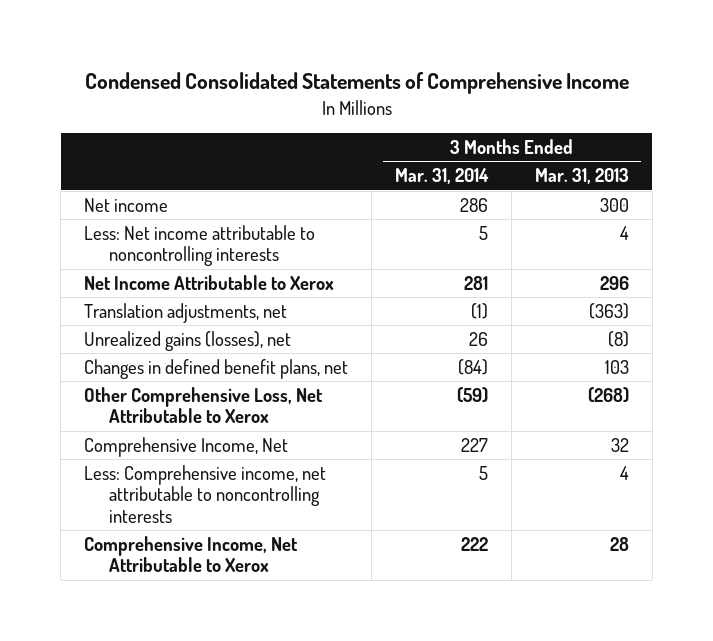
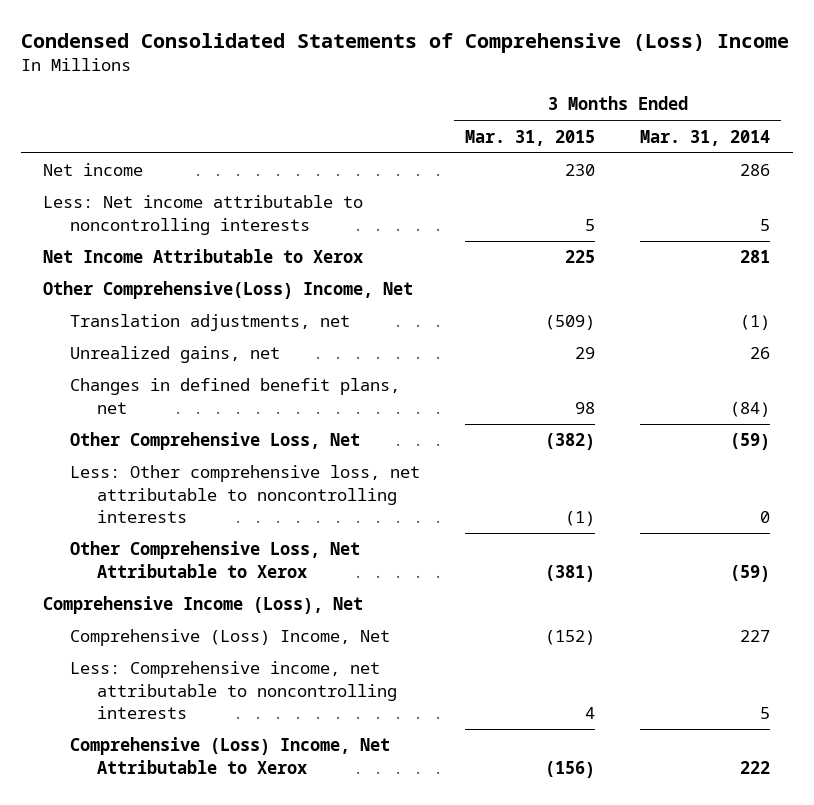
[84,72,629,95] Condensed Consolidated Statements of Comprehensive Income -> [20,32,789,53] Condensed Consolidated Statements of Comprehensive (Loss) Income
[534,168,629,185] Mar. 31, 2013 -> none
none -> [465,129,596,146] Mar. 31, 2015
none -> [43,281,414,300] Other Comprehensive(Loss) Income, Net
[84,330,292,351] Unrealized gains (losses), net -> [69,346,280,364] Unrealized gains, net
none -> [69,432,360,451] Other Comprehensive Loss, Net
none -> [69,465,420,523] Less: Other comprehensive loss, net attributable to noncontrolling interests
none -> [43,596,364,615] Comprehensive Income (Loss), Net
[84,436,289,457] Comprehensive Income, Net -> [69,629,390,647] Comprehensive (Loss) Income, Net
[84,535,299,573] Comprehensive Income, Net Attributable to Xerox -> [69,737,390,774] Comprehensive (Loss) Income, Net Attributable to Xerox

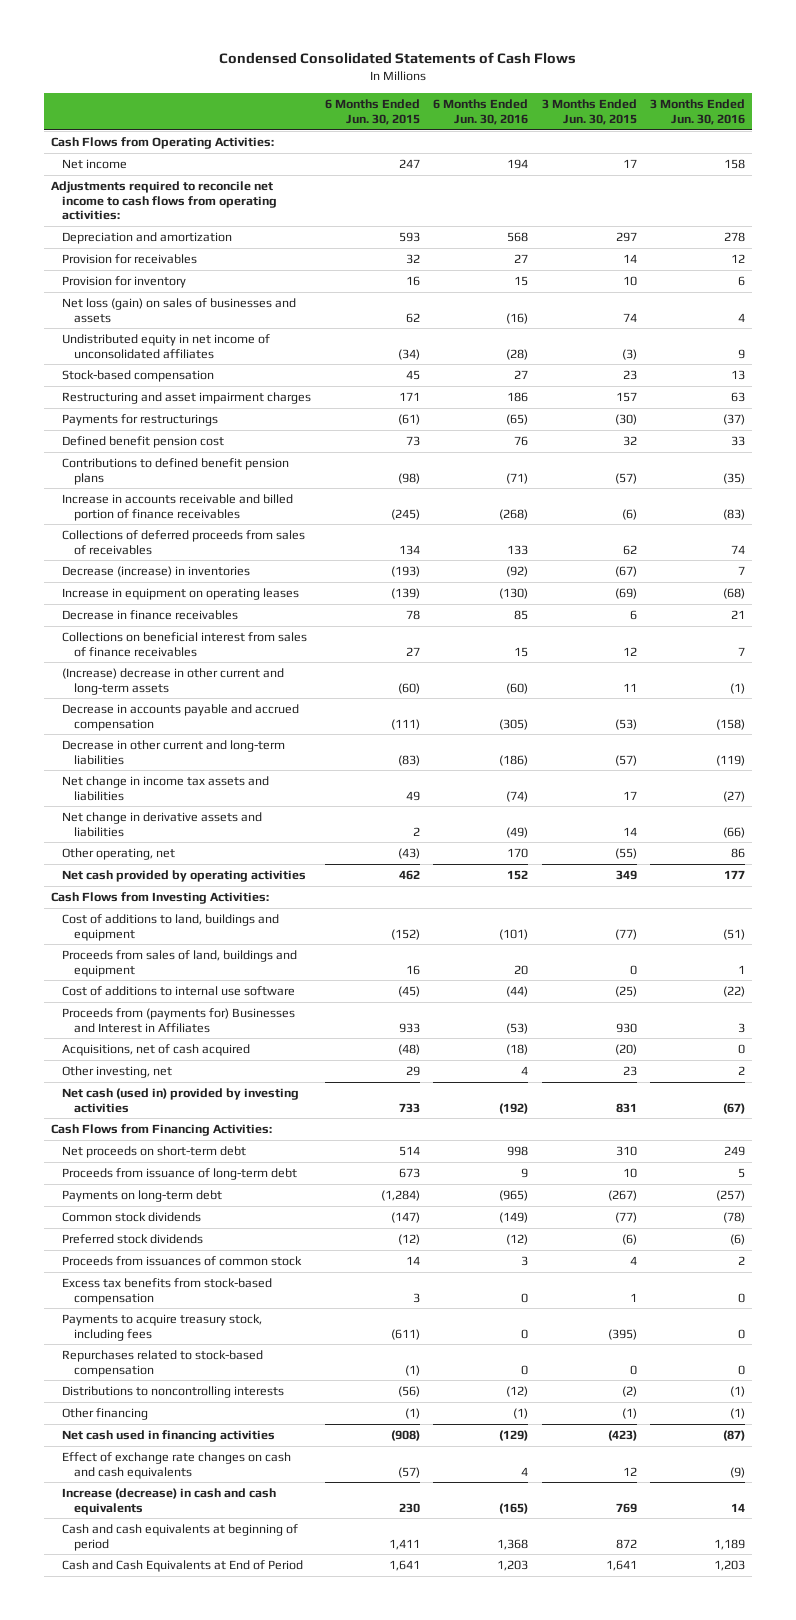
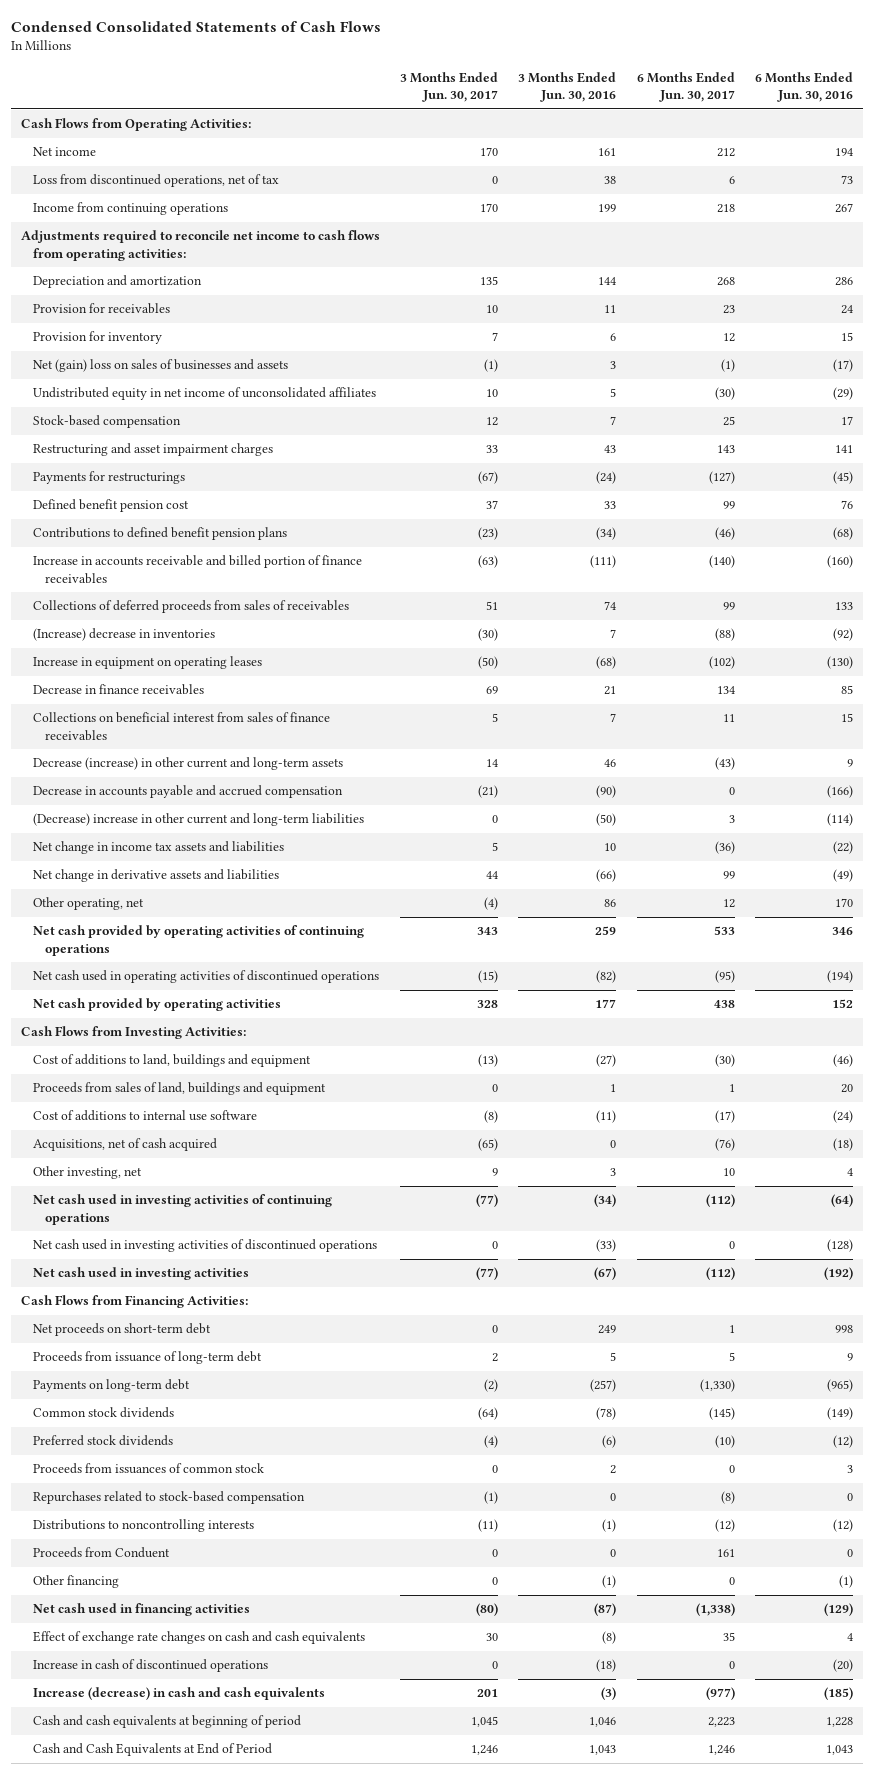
[324,99,420,125] 6 Months Ended Jun. 30, 2015 -> none
[541,99,637,125] 3 Months Ended Jun. 30, 2015 -> none
none -> [400,71,499,103] 3 Months Ended Jun. 30, 2017
none -> [636,71,735,103] 6 Months Ended Jun. 30, 2017
[724,159,746,170] 158 -> [598,148,617,157] 161
none -> [33,174,280,188] Loss from discontinued operations, net of tax
none -> [33,202,229,216] Income from continuing operations
[507,232,529,243] 568 -> [834,277,853,287] 286
[724,232,746,243] 278 -> [598,277,617,286] 144
[514,254,529,264] 27 -> [840,305,853,315] 24
[731,254,746,264] 12 -> [604,305,617,314] 11
[62,298,297,323] Net loss (gain) on sales of businesses and assets -> [33,359,289,373] Net (gain) loss on sales of businesses and assets
[506,312,529,324] (16) -> [832,359,853,373] (17)
[738,312,746,322] 4 -> [610,361,617,370] 3
[506,348,529,360] (28) -> [832,387,853,401] (29)
[738,348,746,359] 9 -> [610,388,617,398] 5
[514,370,529,380] 27 -> [840,416,853,426] 17
[731,370,746,381] 13 -> [610,416,617,426] 7
[507,392,529,403] 186 -> [834,445,853,454] 141
[731,392,746,403] 63 -> [604,445,617,454] 43
[506,414,529,426] (65) -> [832,471,853,485] (45)
[723,414,746,426] (37) -> [596,471,617,485] (24)
[506,472,529,484] (71) -> [832,527,853,541] (68)
[723,472,746,484] (35) -> [596,527,617,541] (34)
[499,508,529,520] (268) -> [826,555,853,569] (160)
[723,508,746,520] (83) -> [590,555,617,569] (111)
[62,566,251,578] Decrease (increase) in inventories -> [33,628,216,642] (Increase) decrease in inventories
[62,668,285,695] (Increase) decrease in other current and long-term assets -> [33,757,344,771] Decrease (increase) in other current and long-term assets
[506,682,529,694] (60) -> [846,759,853,768] 9
[730,682,746,694] (1) -> [604,759,617,768] 46
[499,718,529,730] (305) -> [826,785,853,799] (166)
[716,718,746,730] (158) -> [596,785,617,799] (90)
[62,740,286,765] Decrease in other current and long-term liabilities -> [33,813,365,827] (Decrease) increase in other current and long-term liabilities
[499,754,529,766] (186) -> [826,813,853,827] (114)
[716,754,746,766] (119) -> [596,813,617,827] (50)
[506,790,529,802] (74) -> [832,841,853,855] (22)
[723,790,746,802] (27) -> [604,843,617,852] 10
none -> [33,925,365,956] Net cash provided by operating activities of continuing operations
none -> [33,970,380,984] Net cash used in operating activities of discontinued operations
[499,928,529,940] (101) -> [832,1054,853,1068] (46)
[723,928,746,940] (51) -> [596,1054,617,1068] (27)
[62,1008,296,1033] Proceeds from (payments for) Businesses and Interest in Affiliates -> none
[506,986,529,998] (44) -> [832,1110,853,1124] (24)
[723,986,746,998] (22) -> [596,1110,617,1124] (11)
[738,1066,746,1076] 2 -> [610,1168,617,1177] 3
[62,1088,300,1113] Net cash (used in) provided by investing activities -> [33,1194,333,1225] Net cash used in investing activities of continuing operations
[499,1102,529,1114] (192) -> [830,1194,853,1208] (64)
[723,1102,746,1114] (67) -> [594,1194,617,1208] (34)
none -> [33,1239,378,1253] Net cash used in investing activities of discontinued operations
none -> [33,1267,250,1281] Net cash used in investing activities
[62,1278,273,1305] Excess tax benefits from stock-based compensation -> none
[62,1314,263,1341] Payments to acquire treasury stock, including fees -> none
none -> [33,1547,171,1559] Proceeds from Conduent
[730,1466,746,1478] (9) -> [602,1631,617,1645] (8)
none -> [33,1659,269,1673] Increase in cash of discontinued operations
[499,1502,529,1514] (165) -> [823,1687,853,1701] (185)
[731,1502,746,1512] 14 -> [601,1687,617,1701] (3)
[497,1538,529,1550] 1,368 -> [825,1717,853,1728] 1,228
[714,1538,746,1550] 1,189 -> [589,1717,617,1728] 1,046
[497,1560,529,1572] 1,203 -> [825,1745,853,1756] 1,043
[714,1560,746,1572] 1,203 -> [589,1745,617,1756] 1,043

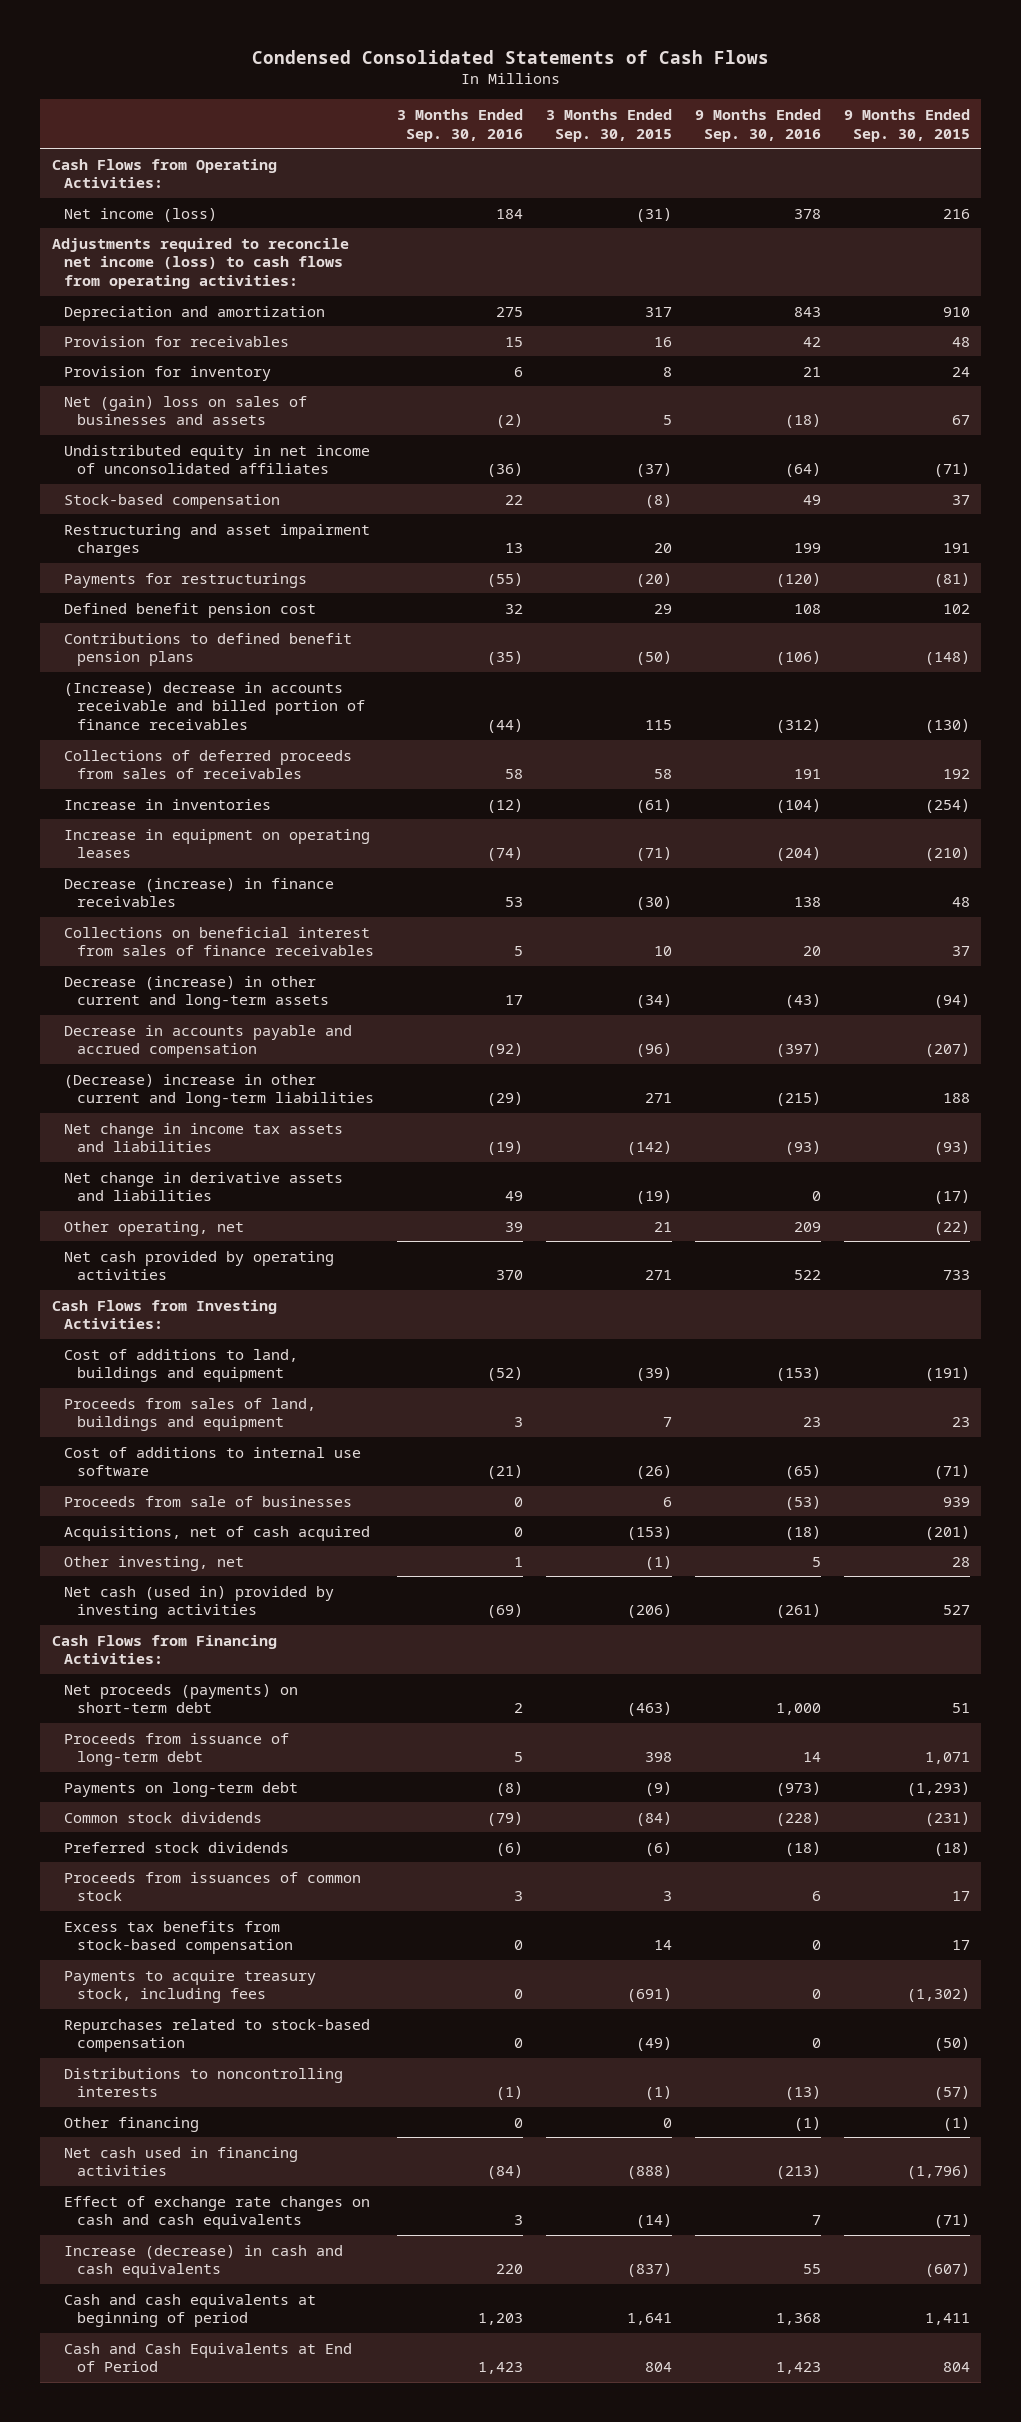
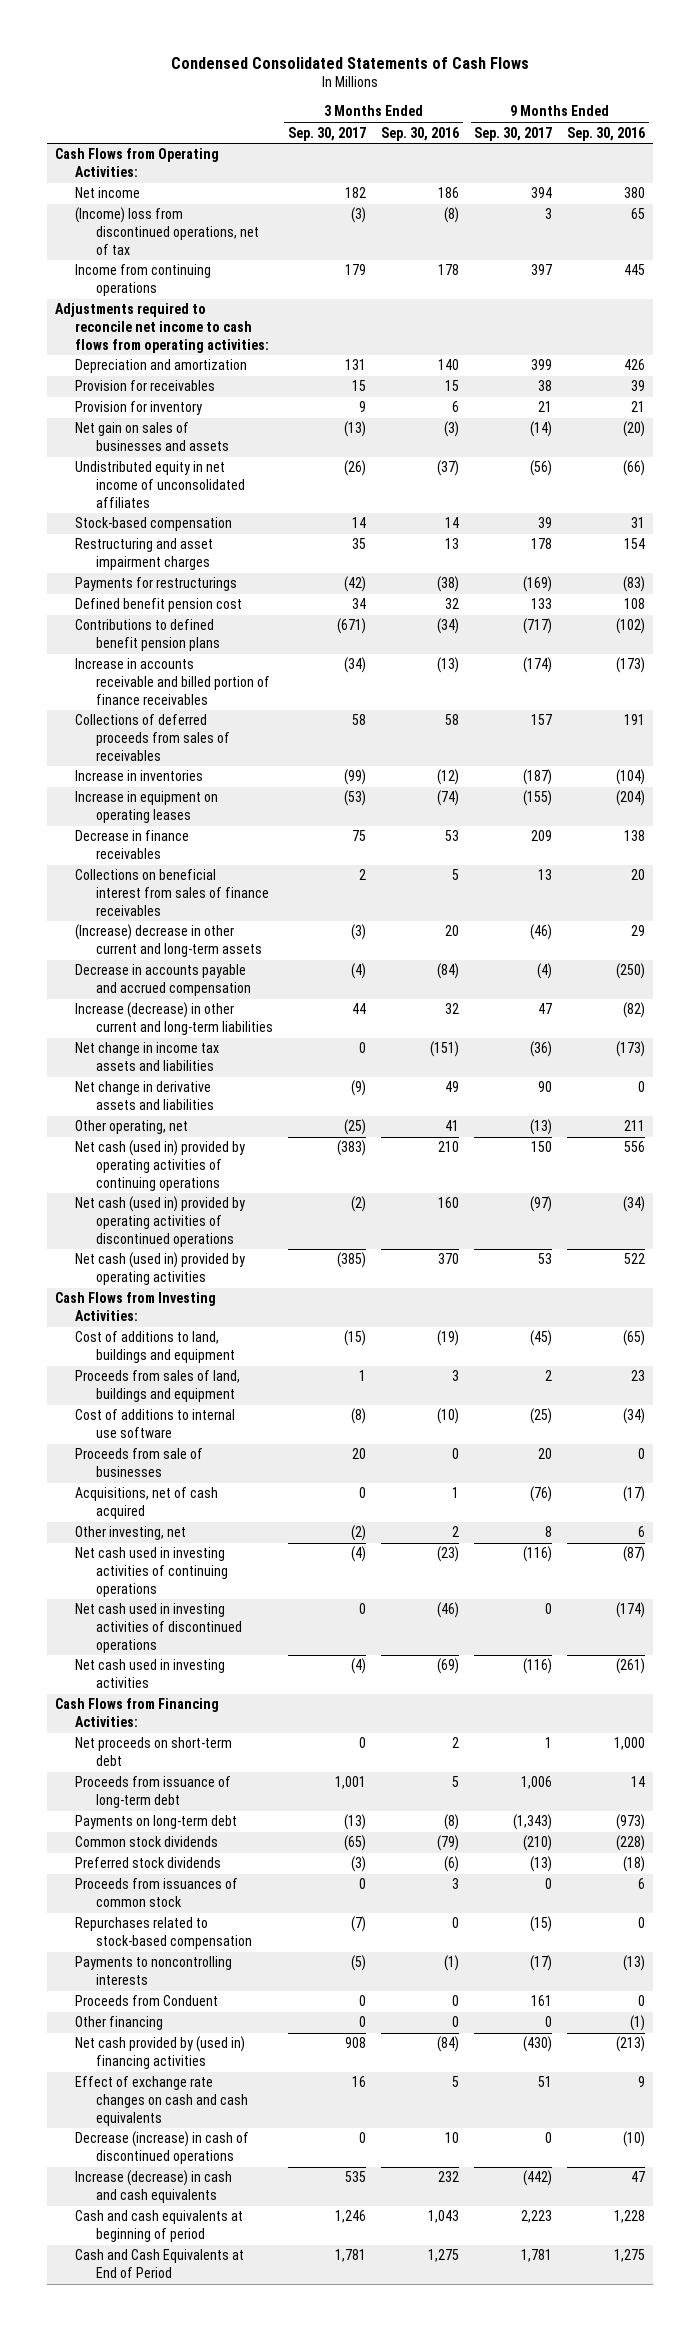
[545,108,672,142] 3 Months Ended Sep. 30, 2015 -> none
[843,108,970,142] 9 Months Ended Sep. 30, 2015 -> none
none -> [288,126,367,141] Sep. 30, 2017
none -> [474,126,553,141] Sep. 30, 2017
[64,207,218,222] Net income (loss) -> [75,187,141,199] Net income
[495,208,523,219] 184 -> [438,187,460,199] 186
[793,208,821,219] 378 -> [624,187,646,199] 380
none -> [75,207,260,255] (Income) loss from discontinued operations, net of tax
none -> [75,264,212,296] Income from continuing operations
[51,237,349,289] Adjustments required to reconcile net income (loss) to cash flows from operating activities: -> [54,303,270,353] Adjustments required to reconcile net income to cash flows from operating activities:
[495,306,523,317] 275 -> [438,359,460,371] 140
[793,306,821,317] 843 -> [624,359,646,371] 426
[802,336,821,347] 42 -> [631,380,646,392] 39
[64,395,308,426] Net (gain) loss on sales of businesses and assets -> [75,422,230,451] Net gain on sales of businesses and assets
[495,414,523,429] (2) -> [444,421,460,438] (3)
[784,414,821,429] (18) -> [623,421,646,438] (20)
[486,463,523,478] (36) -> [437,460,460,477] (37)
[784,463,821,478] (64) -> [623,460,646,477] (66)
[504,494,523,505] 22 -> [445,517,460,529] 14
[802,494,821,505] 49 -> [631,517,646,529] 31
[793,543,821,554] 199 -> [624,538,646,550] 154
[486,572,523,587] (55) -> [437,576,460,593] (38)
[775,572,821,587] (120) -> [623,576,646,593] (83)
[486,651,523,666] (35) -> [437,618,460,635] (34)
[775,651,821,666] (106) -> [616,618,646,635] (102)
[64,681,365,730] (Increase) decrease in accounts receivable and billed portion of finance receivables -> [75,658,271,705] Increase in accounts receivable and billed portion of finance receivables
[486,718,523,733] (44) -> [437,657,460,674] (13)
[775,718,821,733] (312) -> [616,657,646,674] (173)
[64,877,335,908] Decrease (increase) in finance receivables -> [75,830,190,859] Decrease in finance receivables
[64,975,329,1010] Decrease (increase) in other current and long-term assets -> [75,924,263,957] (Increase) decrease in other current and long-term assets
[504,995,523,1006] 17 -> [445,925,460,937] 20
[784,994,821,1009] (43) -> [631,925,646,937] 29
[486,1043,523,1058] (92) -> [437,963,460,980] (84)
[775,1043,821,1058] (397) -> [616,963,646,980] (250)
[64,1073,374,1108] (Decrease) increase in other current and long-term liabilities -> [75,1002,274,1035] Increase (decrease) in other current and long-term liabilities
[486,1092,523,1107] (29) -> [445,1003,460,1015] 32
[775,1092,821,1107] (215) -> [623,1002,646,1019] (82)
[486,1141,523,1156] (19) -> [430,1041,460,1058] (151)
[784,1141,821,1156] (93) -> [616,1041,646,1058] (173)
[504,1221,523,1232] 39 -> [445,1120,460,1132] 41
[793,1221,821,1232] 209 -> [624,1120,646,1132] 211
[64,1250,335,1281] Net cash provided by operating activities -> [75,1140,246,1191] Net cash (used in) provided by operating activities of continuing operations
[495,1270,523,1281] 370 -> [438,1141,460,1153] 210
[793,1270,821,1281] 522 -> [624,1141,646,1153] 556
none -> [75,1196,246,1247] Net cash (used in) provided by operating activities of discontinued operations
none -> [75,1252,246,1285] Net cash (used in) provided by operating activities
[486,1367,523,1382] (52) -> [437,1330,460,1347] (19)
[775,1367,821,1382] (153) -> [623,1330,646,1347] (65)
[486,1465,523,1480] (21) -> [437,1408,460,1425] (10)
[784,1465,821,1480] (65) -> [623,1408,646,1425] (34)
[784,1495,821,1510] (53) -> [638,1448,646,1460] 0
[513,1526,523,1537] 0 -> [452,1487,460,1499] 1
[784,1525,821,1540] (18) -> [623,1486,646,1503] (17)
[513,1556,523,1567] 1 -> [452,1526,460,1538] 2
[811,1556,821,1567] 5 -> [638,1526,646,1538] 6
[64,1585,335,1620] Net cash (used in) provided by investing activities -> [75,1547,229,1597] Net cash used in investing activities of continuing operations
[486,1604,523,1619] (69) -> [437,1546,460,1563] (23)
[775,1604,821,1619] (261) -> [623,1546,646,1563] (87)
none -> [75,1603,243,1653] Net cash used in investing activities of discontinued operations
none -> [75,1659,226,1688] Net cash used in investing activities
[64,1683,299,1714] Net proceeds (payments) on short-term debt -> [75,1737,233,1766] Net proceeds on short-term debt
[64,1920,293,1955] Excess tax benefits from stock-based compensation -> none
[64,1969,317,2004] Payments to acquire treasury stock, including fees -> none
[64,2067,344,2098] Distributions to noncontrolling interests -> [75,1956,233,1985] Payments to noncontrolling interests
none -> [75,1995,219,2007] Proceeds from Conduent
[64,2146,299,2177] Net cash used in financing activities -> [75,2036,246,2069] Net cash provided by (used in) financing activities
[513,2215,523,2226] 3 -> [452,2076,460,2088] 5
[811,2215,821,2226] 7 -> [638,2076,646,2088] 9
none -> [75,2131,250,2164] Decrease (increase) in cash of discontinued operations
[495,2264,523,2275] 220 -> [438,2171,460,2183] 232
[802,2264,821,2275] 55 -> [631,2171,646,2183] 47
[477,2313,523,2326] 1,203 -> [428,2210,460,2224] 1,043
[775,2313,821,2326] 1,368 -> [614,2210,646,2224] 1,228
[477,2362,523,2375] 1,423 -> [428,2249,460,2263] 1,275
[775,2362,821,2375] 1,423 -> [614,2249,646,2263] 1,275

